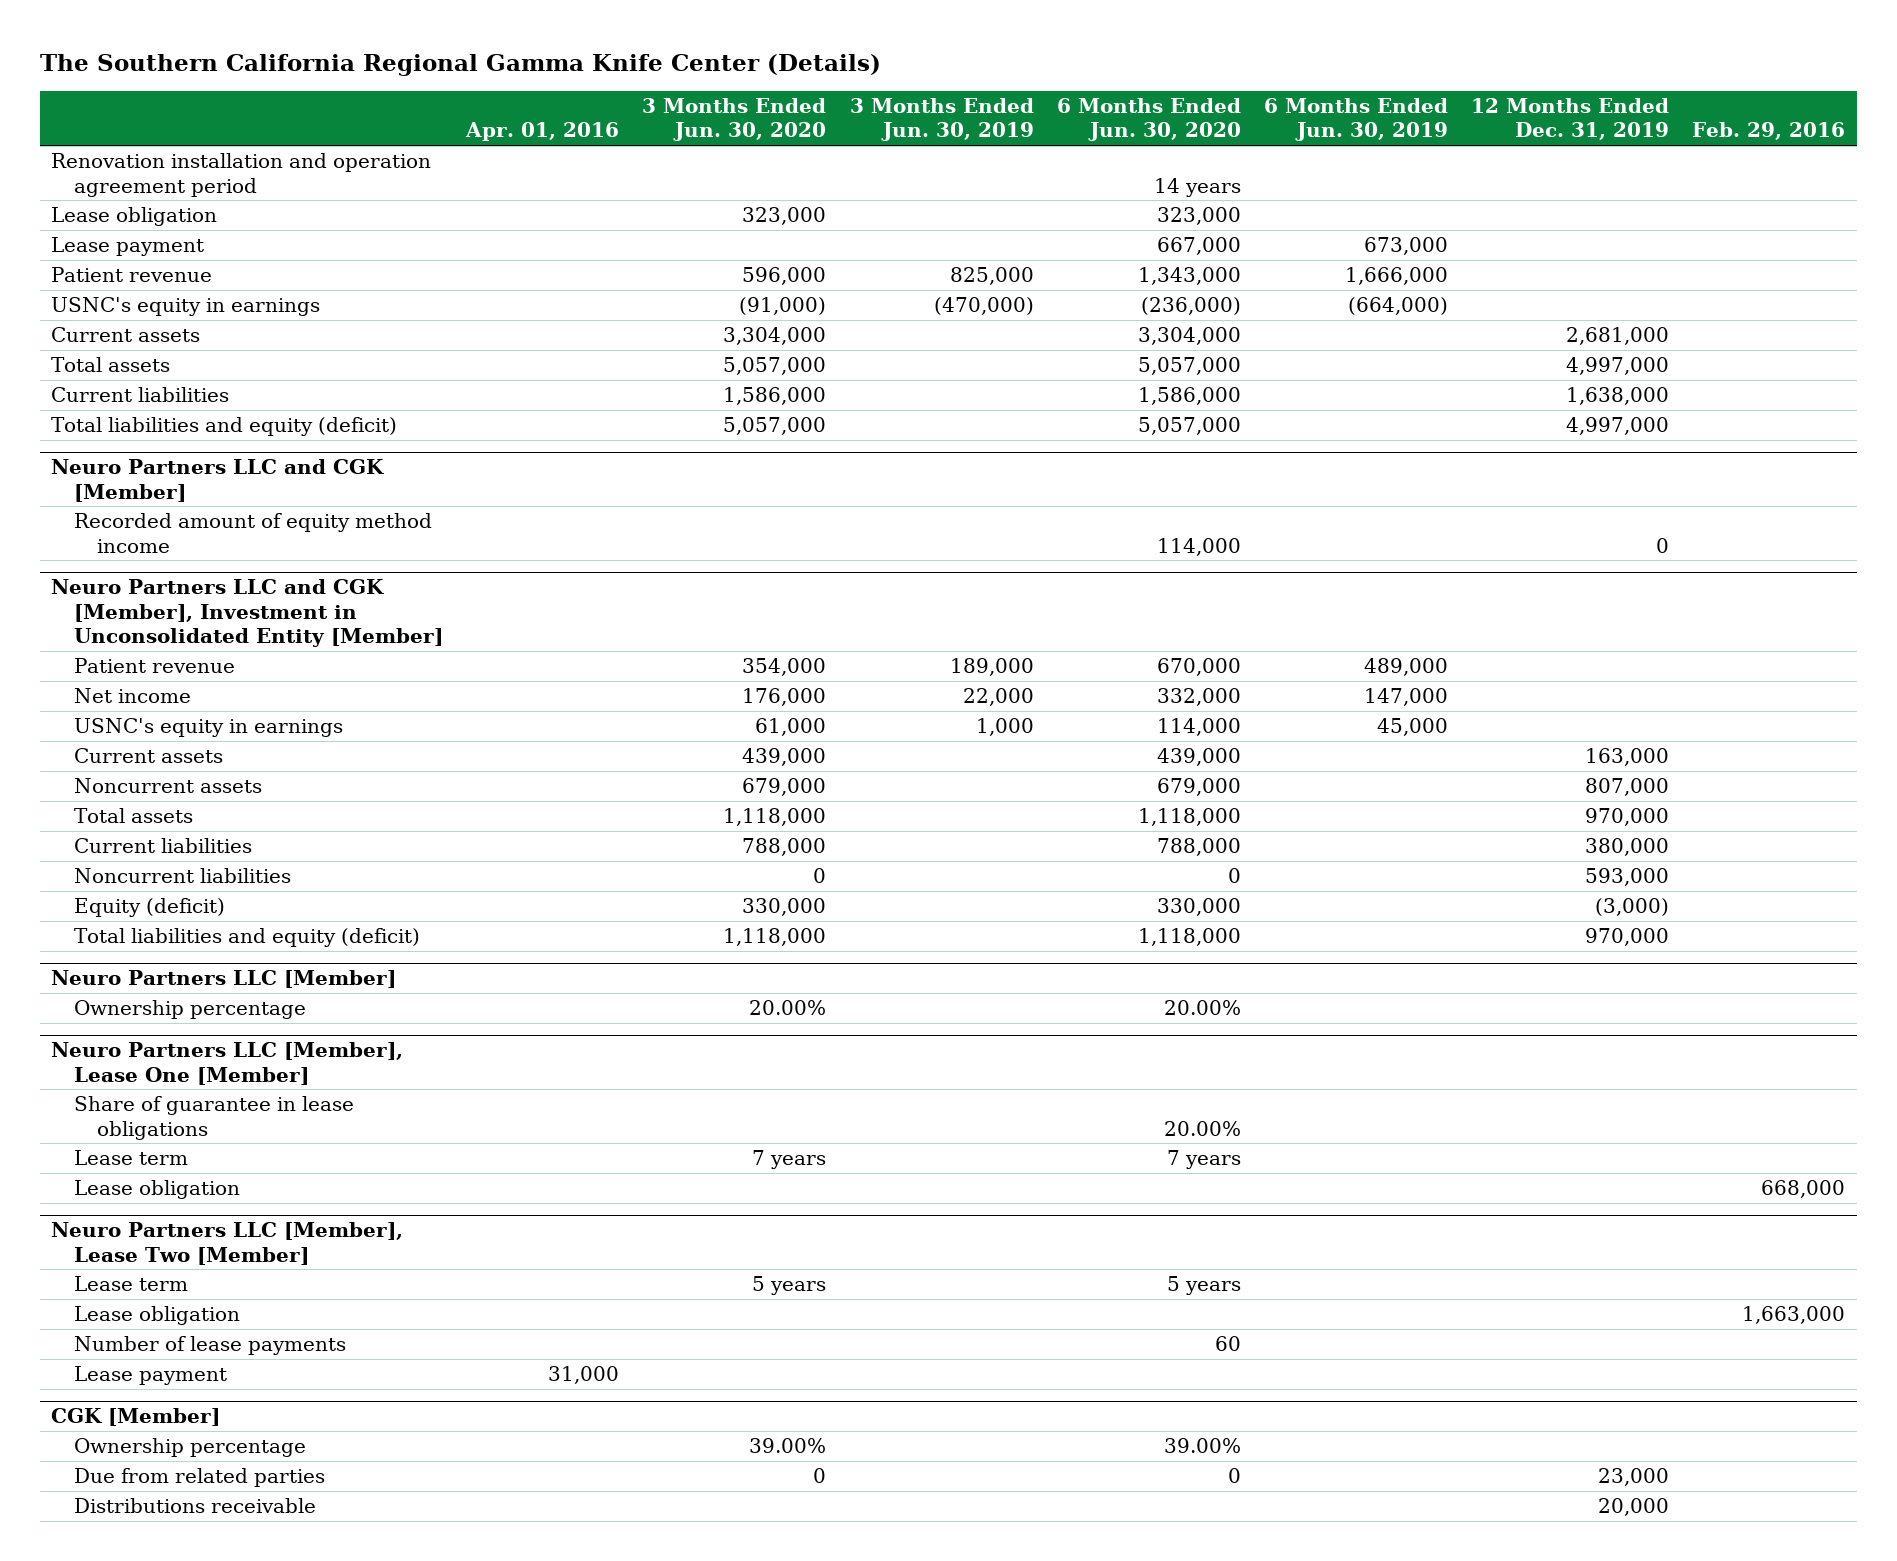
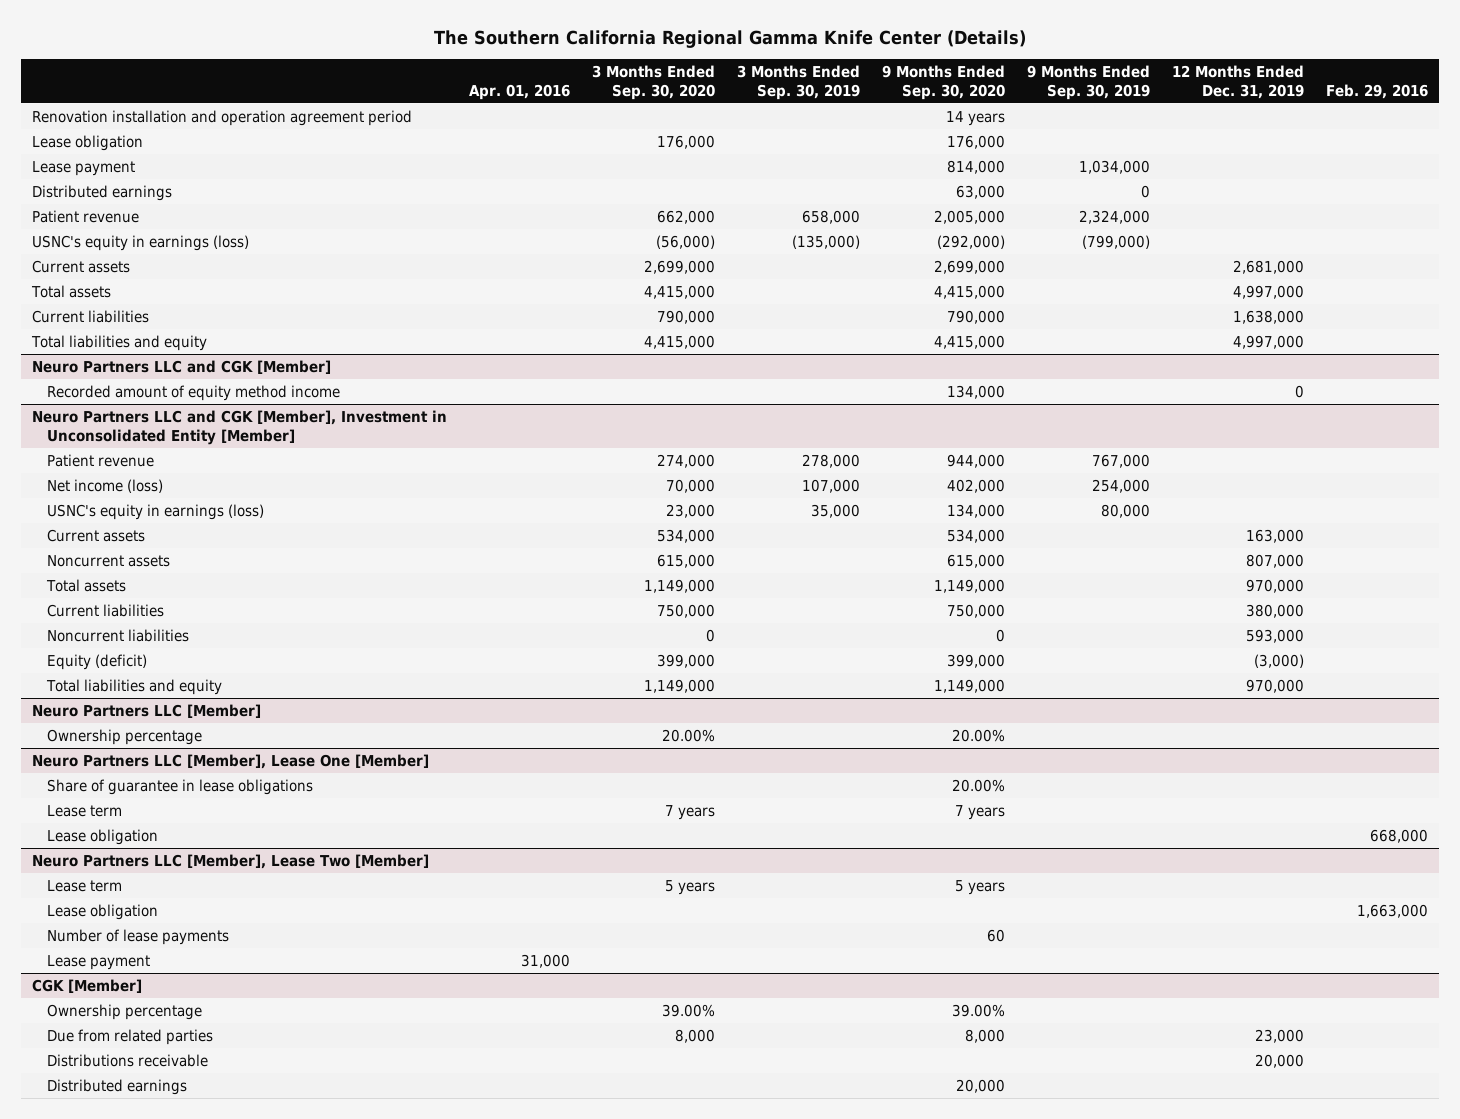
[642,98,827,142] 3 Months Ended Jun. 30, 2020 -> none
[849,98,1034,142] 3 Months Ended Jun. 30, 2019 -> none
[1056,98,1241,142] 6 Months Ended Jun. 30, 2020 -> none
[1264,98,1449,142] 6 Months Ended Jun. 30, 2019 -> none
none -> [591,65,715,101] 3 Months Ended Sep. 30, 2020
none -> [736,65,860,101] 3 Months Ended Sep. 30, 2019
none -> [882,65,1006,101] 9 Months Ended Sep. 30, 2020
none -> [1027,65,1151,101] 9 Months Ended Sep. 30, 2019
none -> [31,184,172,201] Distributed earnings
[51,297,321,317] USNC's equity in earnings -> [31,234,249,251] USNC's equity in earnings (loss)
[51,417,398,437] Total liabilities and equity (deficit) -> [30,334,207,351] Total liabilities and equity
[74,688,192,704] Net income -> [47,478,164,493] Net income (loss)
[74,718,344,738] USNC's equity in earnings -> [47,503,265,520] USNC's equity in earnings (loss)
[74,928,421,948] Total liabilities and equity (deficit) -> [46,678,223,695] Total liabilities and equity
none -> [47,1078,188,1095] Distributed earnings

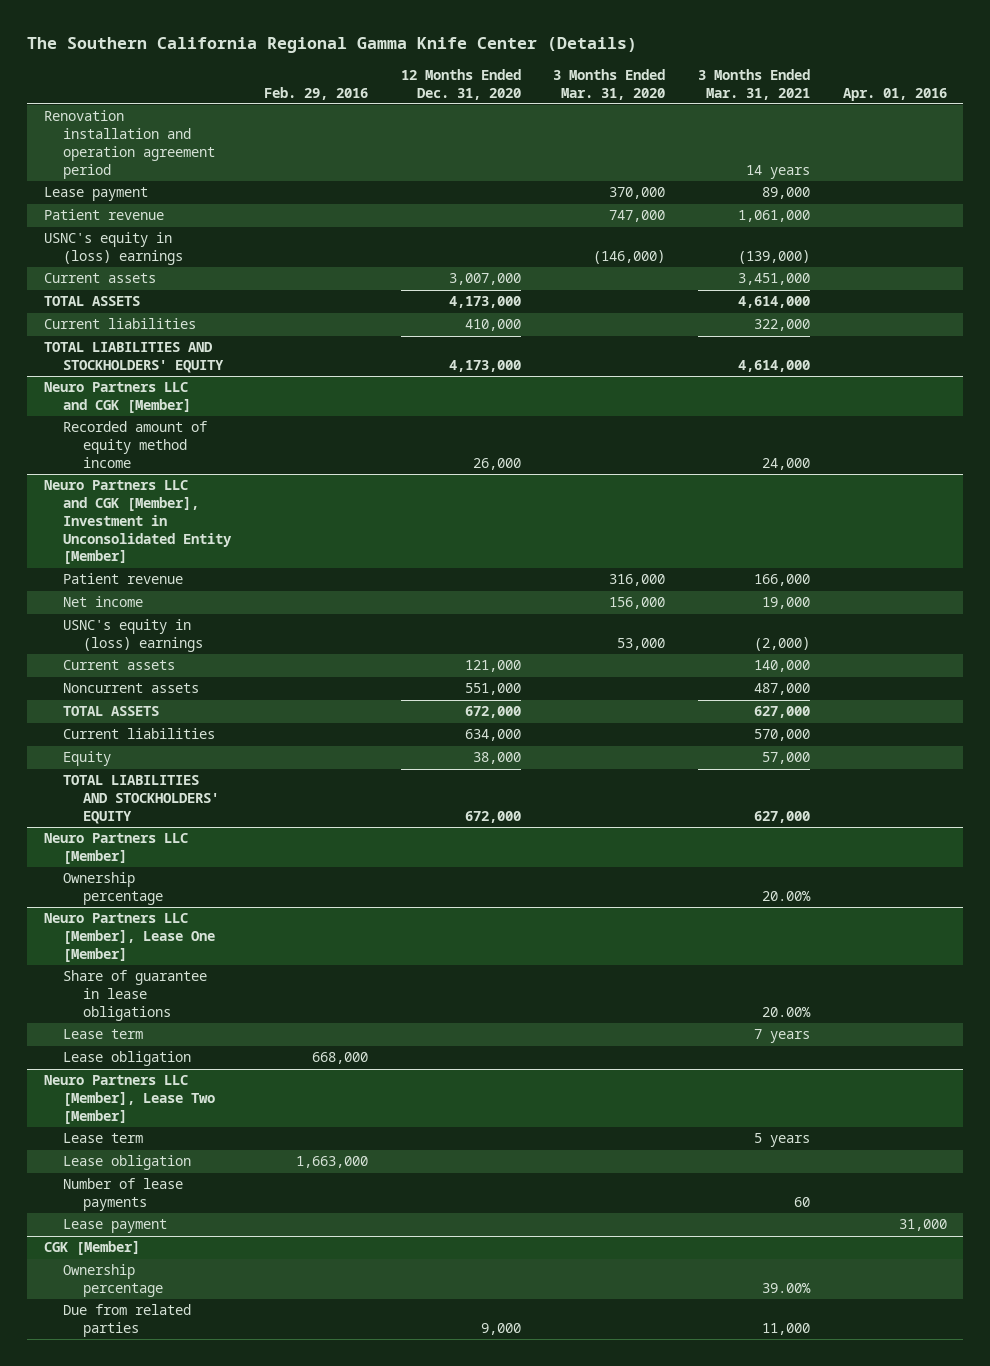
[591,65,715,101] 3 Months Ended Sep. 30, 2020 -> none
[736,65,860,101] 3 Months Ended Sep. 30, 2019 -> none
[882,65,1006,101] 9 Months Ended Sep. 30, 2020 -> none
[1027,65,1151,101] 9 Months Ended Sep. 30, 2019 -> none
[1172,65,1305,100] 12 Months Ended Dec. 31, 2019 -> none
none -> [400,68,521,100] 12 Months Ended Dec. 31, 2020
none -> [553,68,666,100] 3 Months Ended Mar. 31, 2020
none -> [697,68,810,100] 3 Months Ended Mar. 31, 2021
[31,134,143,151] Lease obligation -> none
[31,184,172,201] Distributed earnings -> none
[31,234,249,251] USNC's equity in earnings (loss) -> [43,232,184,266] USNC's equity in (loss) earnings
[30,284,111,298] Total assets -> [43,296,140,307] TOTAL ASSETS
[30,334,207,351] Total liabilities and equity -> [43,342,225,374] TOTAL LIABILITIES AND STOCKHOLDERS' EQUITY
[47,478,164,493] Net income (loss) -> [63,596,144,608] Net income
[47,503,265,520] USNC's equity in earnings (loss) -> [63,619,204,653] USNC's equity in (loss) earnings
[46,578,127,592] Total assets -> [63,706,160,717] TOTAL ASSETS
[47,628,190,642] Noncurrent liabilities -> none
[47,653,148,670] Equity (deficit) -> [63,751,112,767] Equity
[46,678,223,695] Total liabilities and equity -> [63,775,220,824] TOTAL LIABILITIES AND STOCKHOLDERS' EQUITY
[47,1053,209,1067] Distributions receivable -> none
[47,1078,188,1095] Distributed earnings -> none

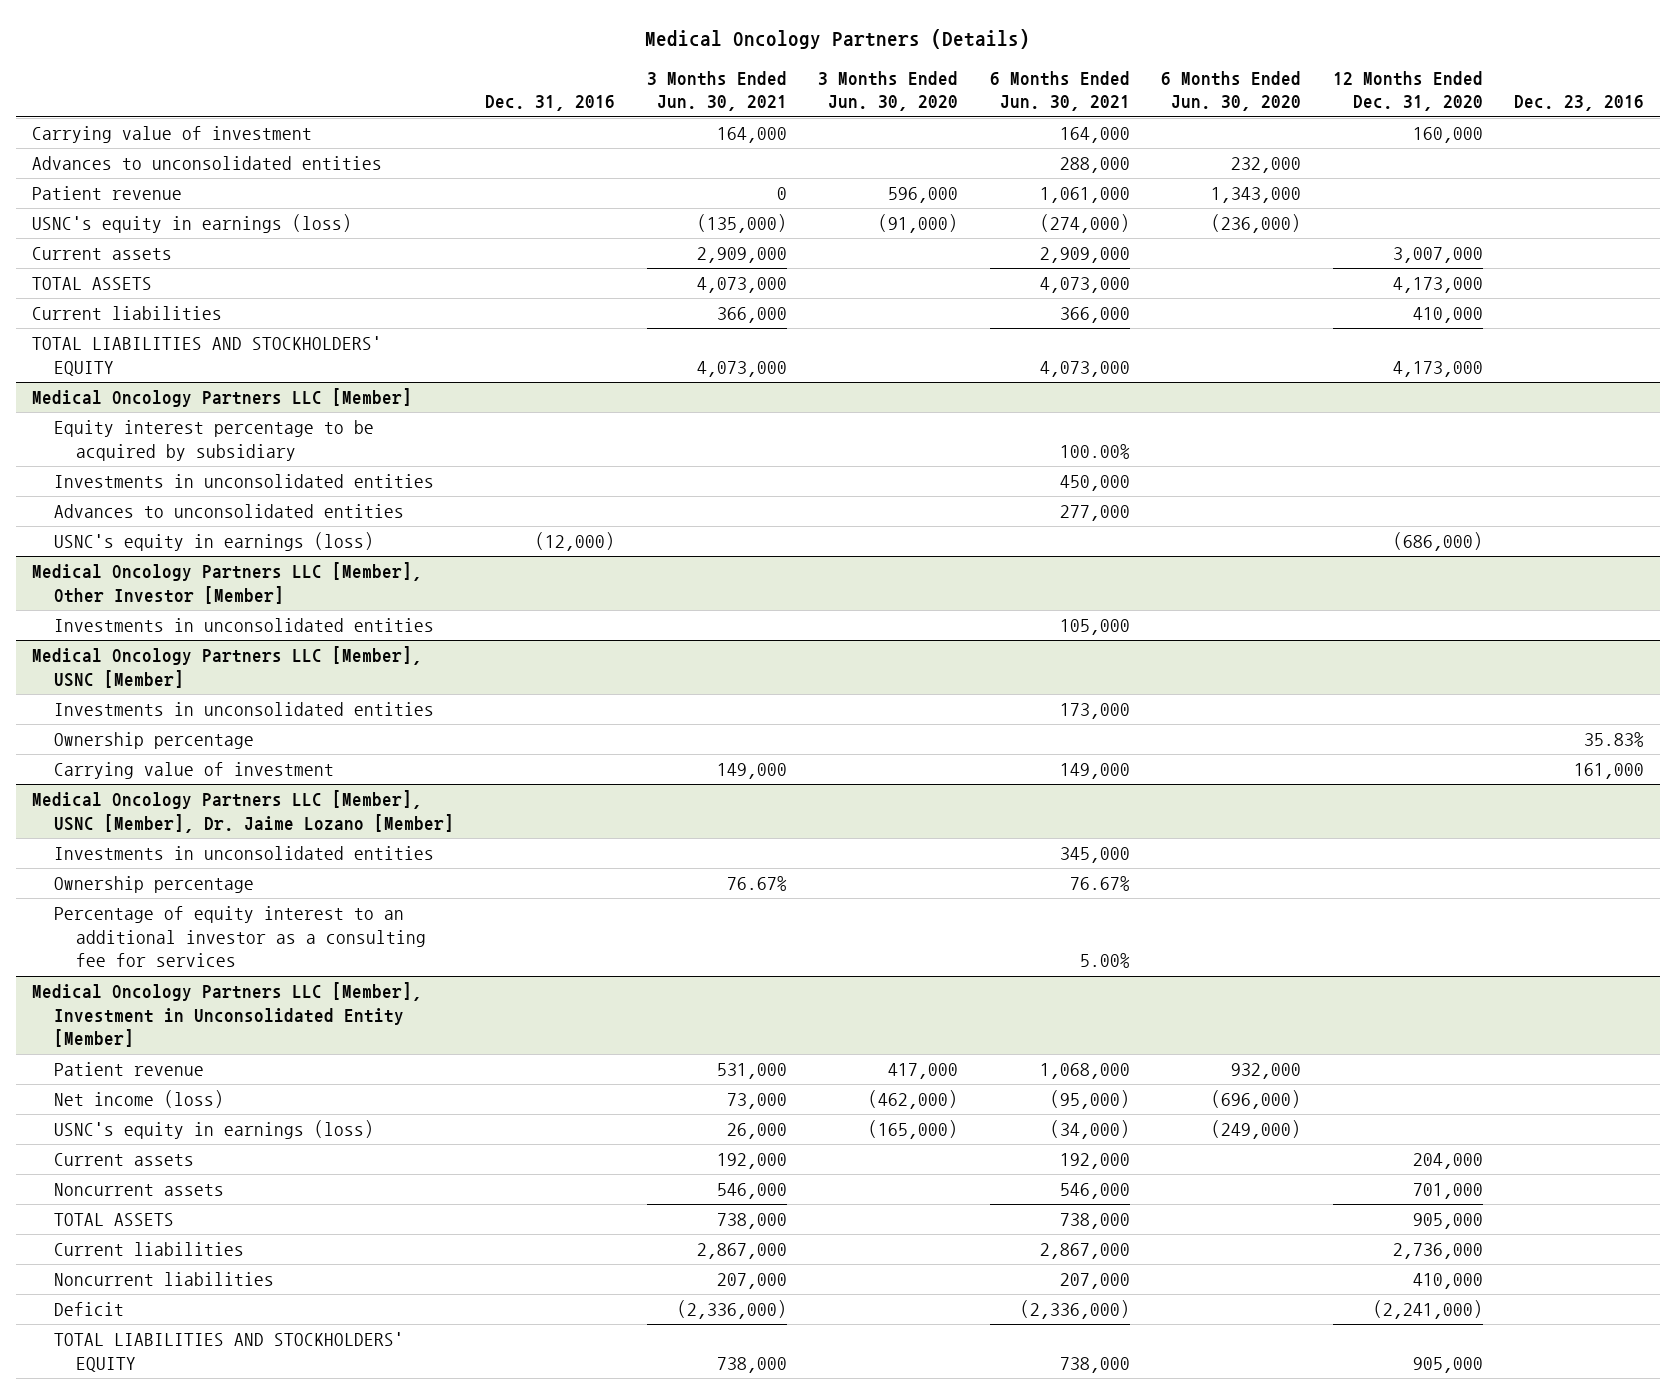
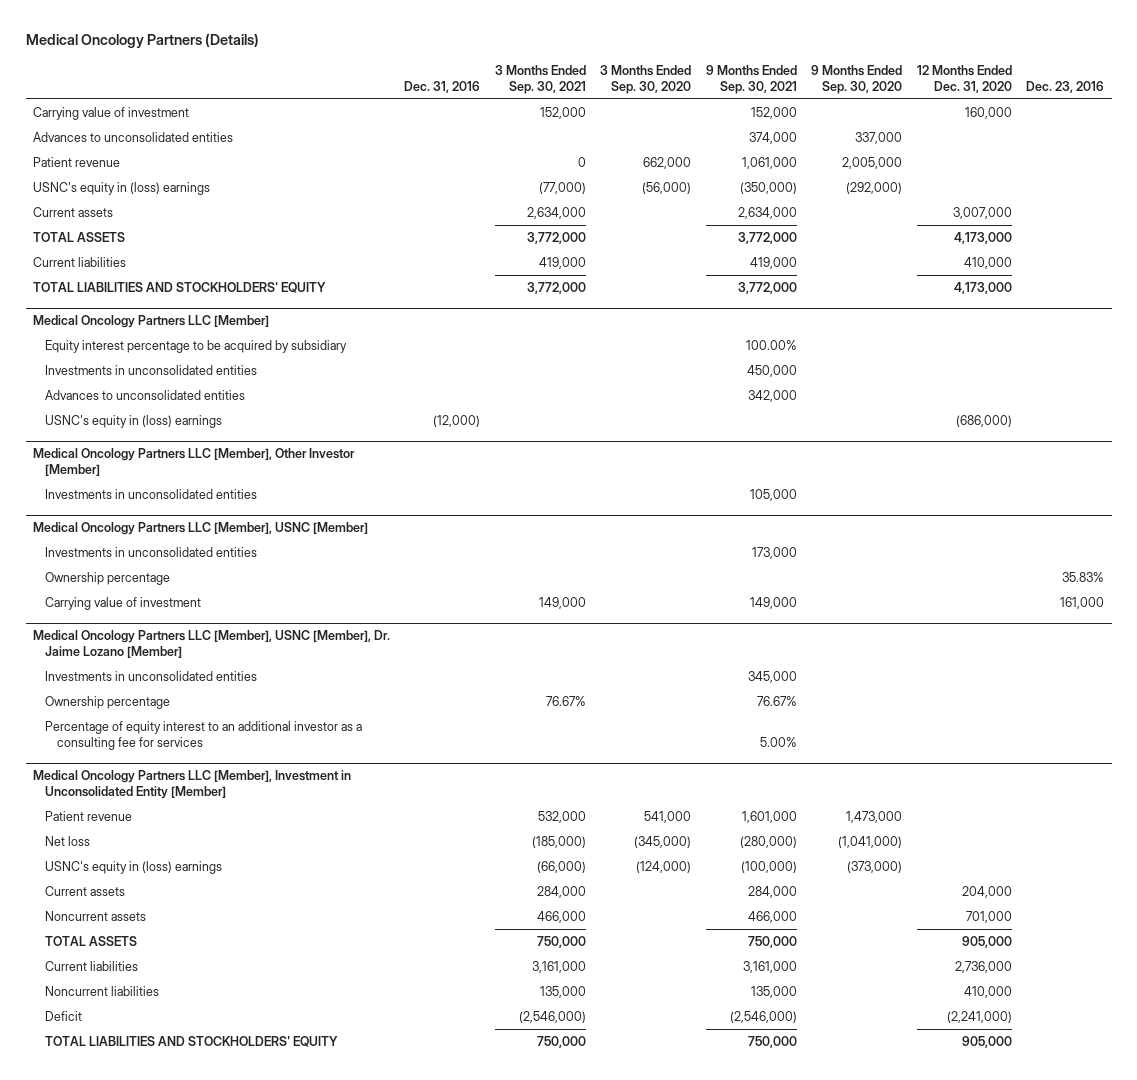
[646,70,787,112] 3 Months Ended Jun. 30, 2021 -> none
[818,70,959,112] 3 Months Ended Jun. 30, 2020 -> none
[989,70,1130,112] 6 Months Ended Jun. 30, 2021 -> none
[1161,70,1302,112] 6 Months Ended Jun. 30, 2020 -> none
none -> [494,64,586,95] 3 Months Ended Sep. 30, 2021
none -> [600,64,692,95] 3 Months Ended Sep. 30, 2020
none -> [705,64,797,95] 9 Months Ended Sep. 30, 2021
none -> [811,64,903,95] 9 Months Ended Sep. 30, 2020
[31,214,352,234] USNC's equity in earnings (loss) -> [32,181,210,195] USNC's equity in (loss) earnings
[53,532,374,552] USNC's equity in earnings (loss) -> [45,414,223,428] USNC's equity in (loss) earnings
[53,1090,224,1109] Net income (loss) -> [45,835,91,846] Net loss
[53,1120,374,1140] USNC's equity in earnings (loss) -> [45,860,223,874] USNC's equity in (loss) earnings

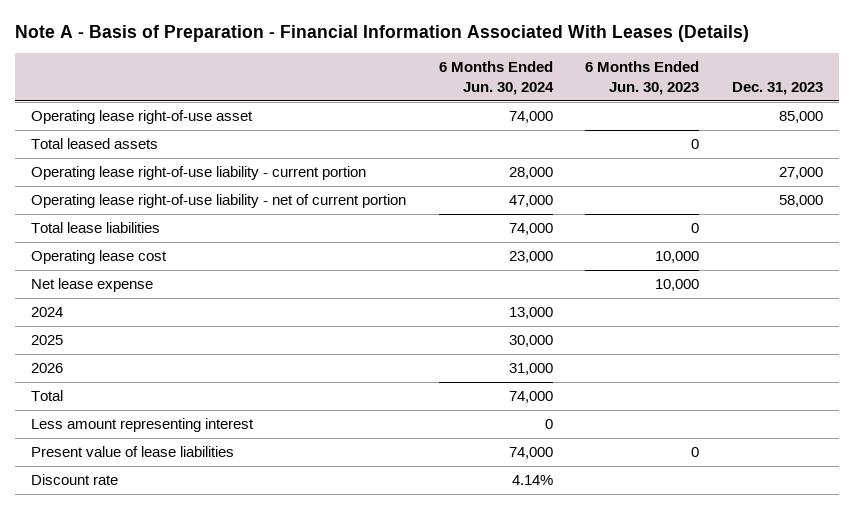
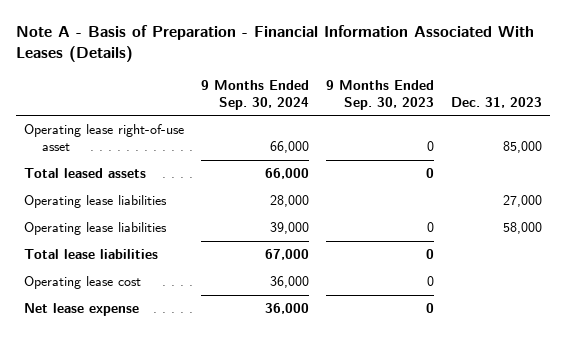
[438,61,554,95] 6 Months Ended Jun. 30, 2024 -> none
[585,61,700,95] 6 Months Ended Jun. 30, 2023 -> none
none -> [201,79,310,110] 9 Months Ended Sep. 30, 2024
none -> [325,79,434,110] 9 Months Ended Sep. 30, 2023
[31,166,367,181] Operating lease right-of-use liability - current portion -> [24,195,168,209] Operating lease liabilities
[31,194,407,209] Operating lease right-of-use liability - net of current portion -> [24,222,168,236] Operating lease liabilities
[31,307,64,318] 2024 -> none
[31,335,64,346] 2025 -> none
[31,363,64,374] 2026 -> none
[31,390,64,402] Total -> none
[31,418,255,433] Less amount representing interest -> none
[31,446,235,458] Present value of lease liabilities -> none
[31,474,119,486] Discount rate -> none

